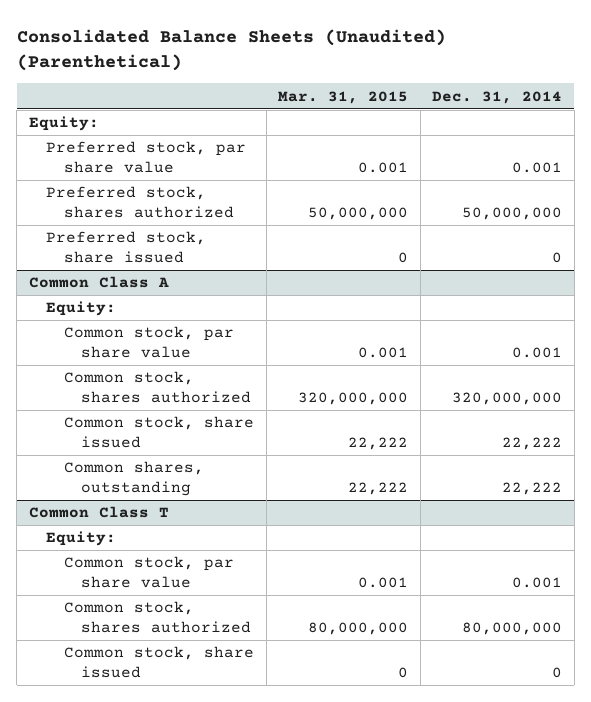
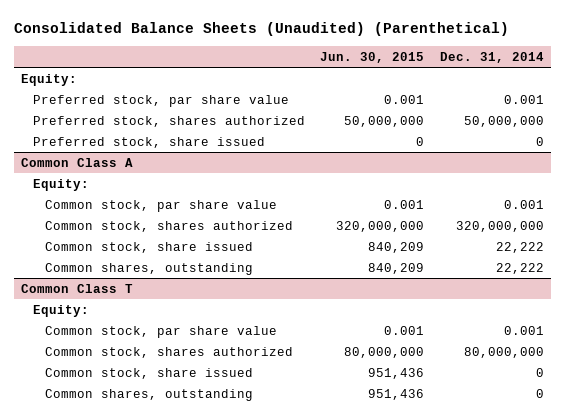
[278,90,409,104] Mar. 31, 2015 -> none
none -> [320,51,425,63] Jun. 30, 2015
none -> [45,388,254,401] Common shares, outstanding

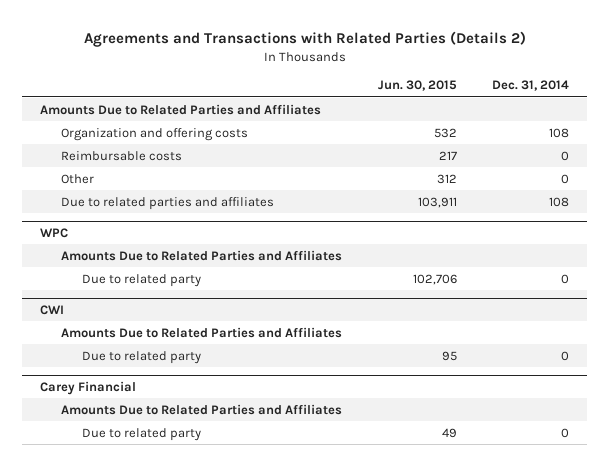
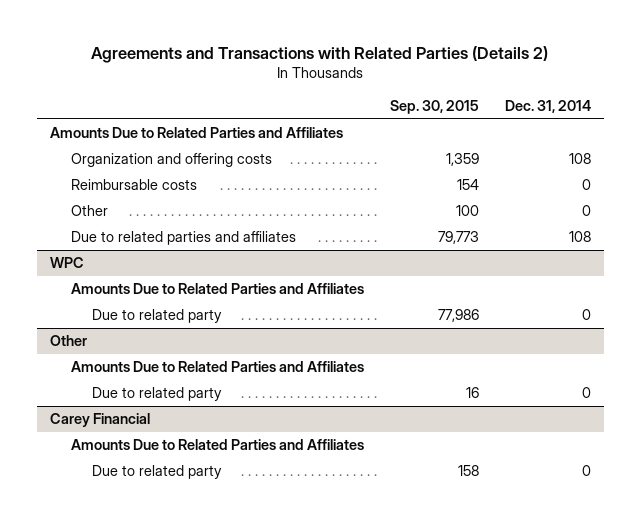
[377,80,457,92] Jun. 30, 2015 -> none
none -> [390,100,480,115] Sep. 30, 2015
[40,304,65,315] CWI -> [49,335,87,347] Other

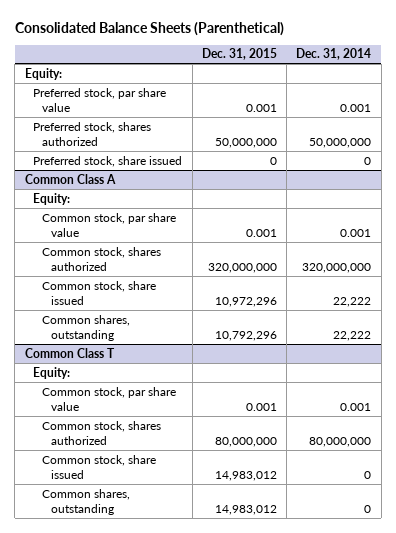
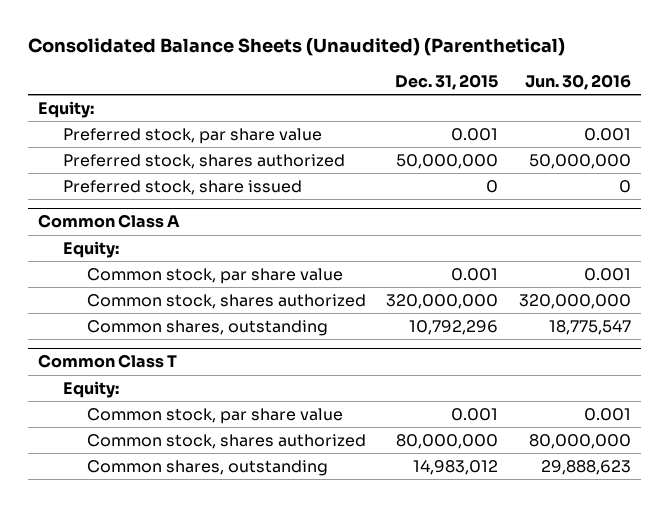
[14,21,284,36] Consolidated Balance Sheets (Parenthetical) -> [27,38,565,57] Consolidated Balance Sheets (Unaudited) (Parenthetical)
[296,48,372,61] Dec. 31, 2014 -> none
none -> [525,74,632,91] Jun. 30, 2016
[42,280,157,305] Common stock, share issued -> none
[42,454,157,479] Common stock, share issued -> none

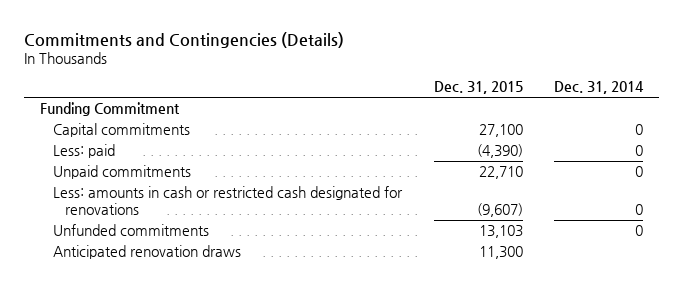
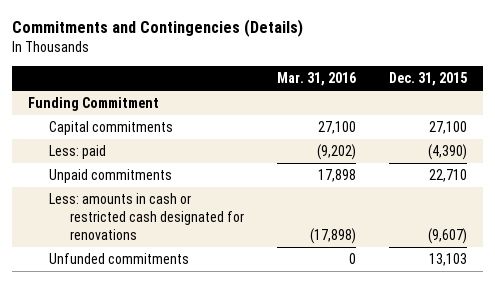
[554,81,645,95] Dec. 31, 2014 -> none
none -> [276,72,356,87] Mar. 31, 2016
[52,245,241,260] Anticipated renovation draws -> none

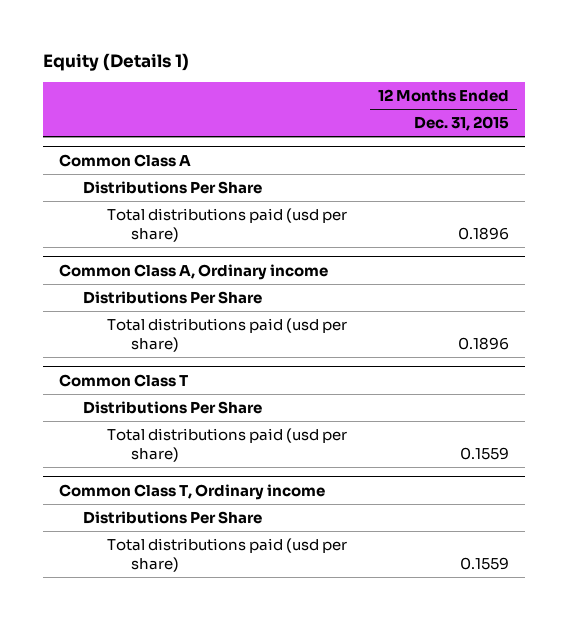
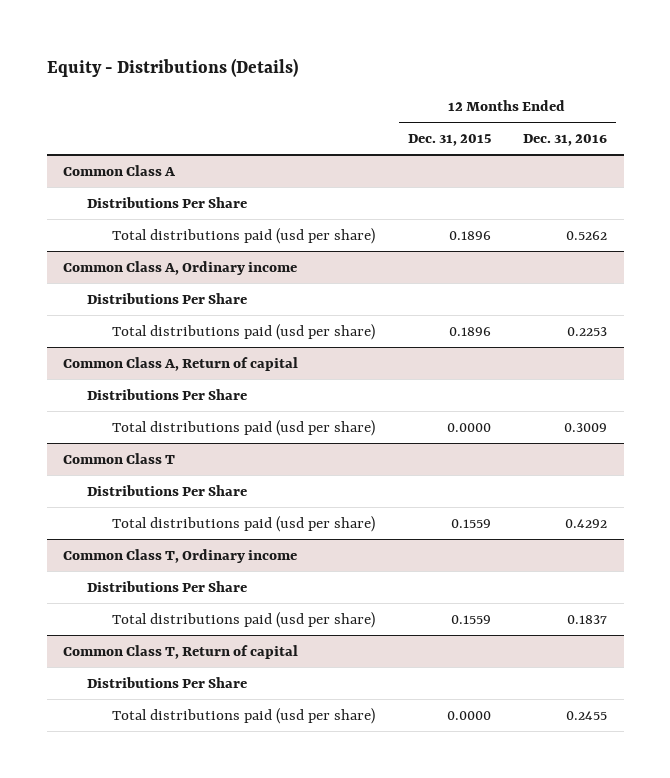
[43,52,190,71] Equity (Details 1) -> [46,57,298,77] Equity - Distributions (Details)
none -> [523,134,608,147] Dec. 31, 2016
none -> [62,357,298,372] Common Class A, Return of capital
none -> [87,389,248,401] Distributions Per Share
none -> [111,420,375,437] Total distributions paid (usd per share)
none -> [62,645,298,660] Common Class T, Return of capital
none -> [87,677,248,689] Distributions Per Share
none -> [111,708,375,725] Total distributions paid (usd per share)

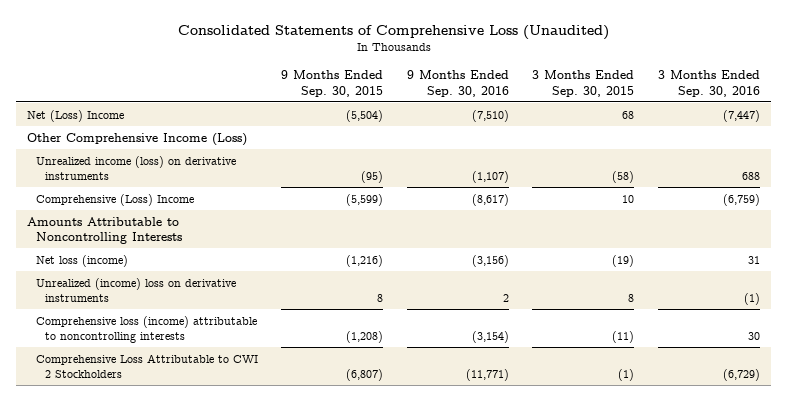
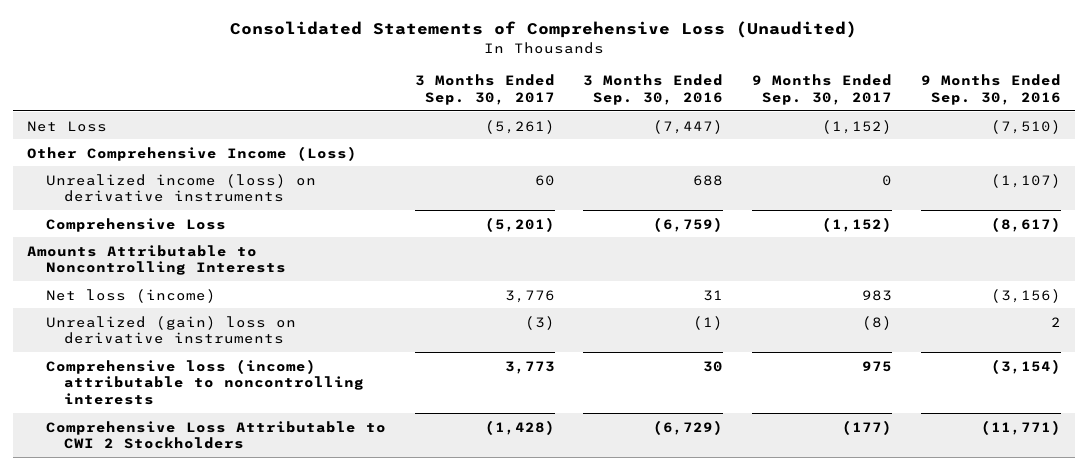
[281,70,384,97] 9 Months Ended Sep. 30, 2015 -> none
[532,70,635,97] 3 Months Ended Sep. 30, 2015 -> none
none -> [414,73,555,105] 3 Months Ended Sep. 30, 2017
none -> [752,73,893,105] 9 Months Ended Sep. 30, 2017
[27,109,125,122] Net (Loss) Income -> [27,120,108,132] Net Loss
[36,193,195,206] Comprehensive (Loss) Income -> [45,217,226,232] Comprehensive Loss
[36,277,237,303] Unrealized (income) loss on derivative instruments -> [45,315,296,345] Unrealized (gain) loss on derivative instruments

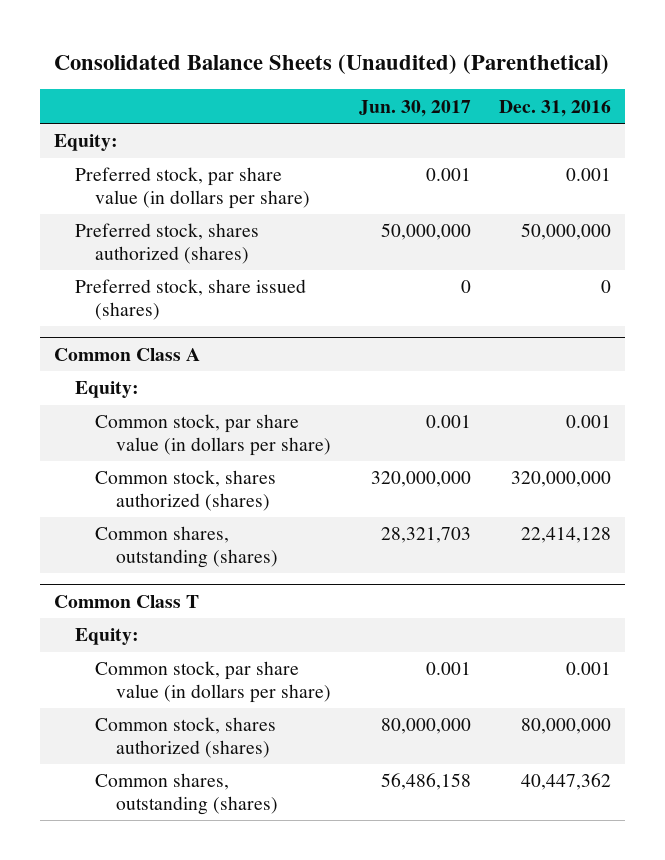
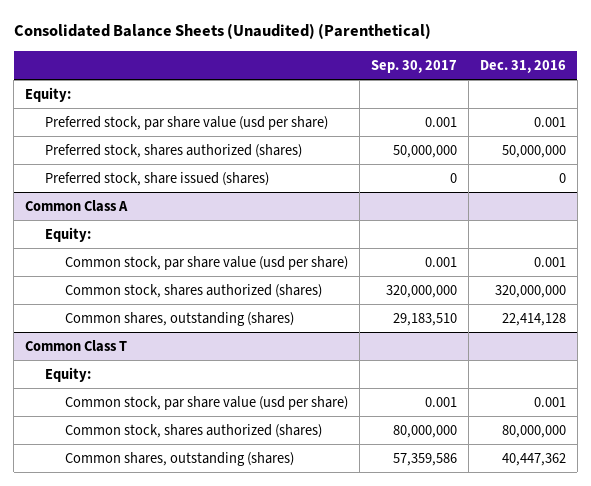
[358,99,471,117] Jun. 30, 2017 -> none
none -> [370,59,457,73] Sep. 30, 2017
[74,167,311,209] Preferred stock, par share value (in dollars per share) -> [45,115,329,130] Preferred stock, par share value (usd per share)
[95,414,331,456] Common stock, par share value (in dollars per share) -> [65,255,349,270] Common stock, par share value (usd per share)
[95,661,331,703] Common stock, par share value (in dollars per share) -> [65,395,349,410] Common stock, par share value (usd per share)

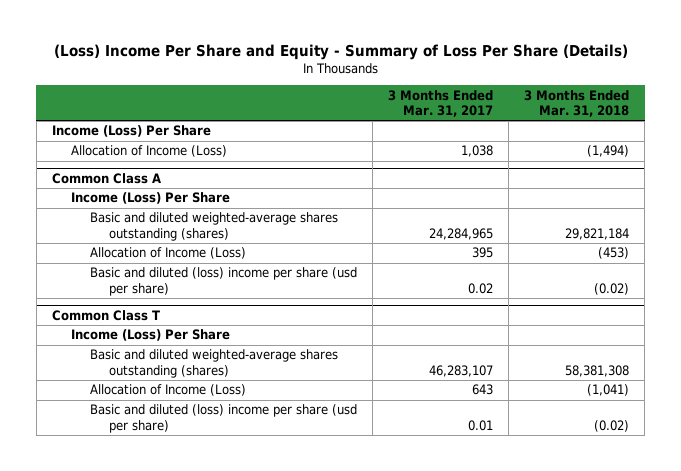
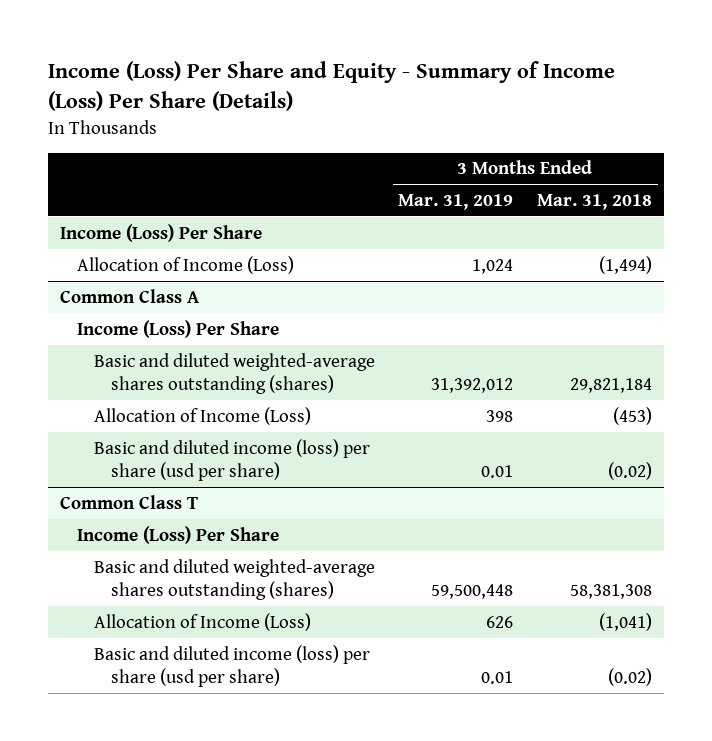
[53,43,628,60] (Loss) Income Per Share and Equity - Summary of Loss Per Share (Details) -> [48,61,616,111] Income (Loss) Per Share and Equity - Summary of Income (Loss) Per Share (Details)
[388,89,494,117] 3 Months Ended Mar. 31, 2017 -> none
none -> [398,194,514,211] Mar. 31, 2019
[89,267,357,296] Basic and diluted (loss) income per share (usd per share) -> [93,438,370,482] Basic and diluted income (loss) per share (usd per share)
[89,404,357,433] Basic and diluted (loss) income per share (usd per share) -> [93,644,370,688] Basic and diluted income (loss) per share (usd per share)

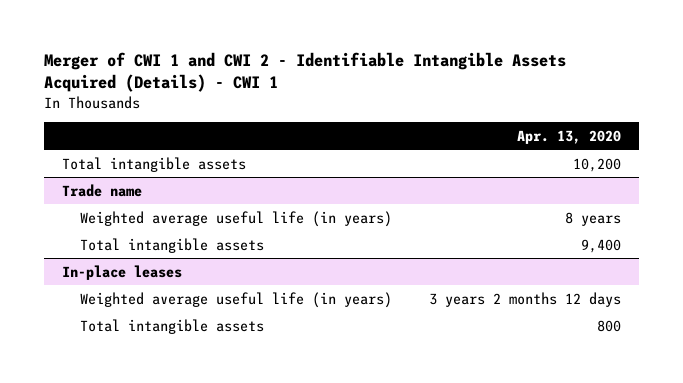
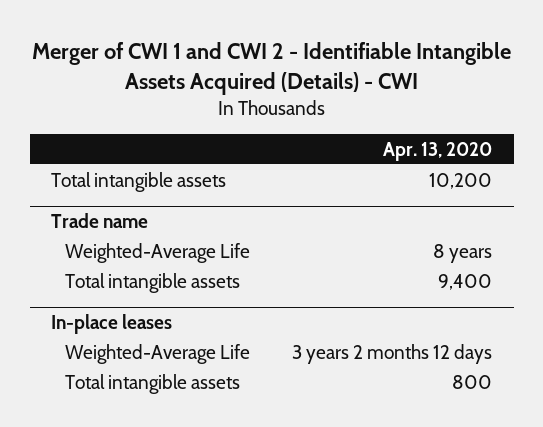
[43,52,566,93] Merger of CWI 1 and CWI 2 - Identifiable Intangible Assets Acquired (Details) - CWI 1 -> [31,42,511,96] Merger of CWI 1 and CWI 2 - Identifiable Intangible Assets Acquired (Details) - CWI
[79,210,392,227] Weighted average useful life (in years) -> [64,242,250,263] Weighted-Average Life
[79,291,392,308] Weighted average useful life (in years) -> [64,343,250,364] Weighted-Average Life

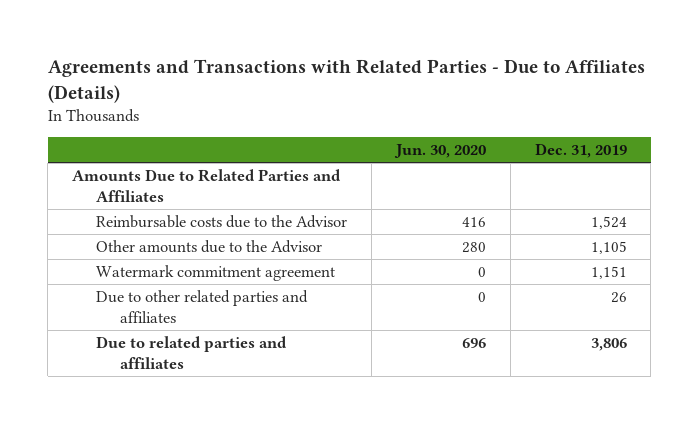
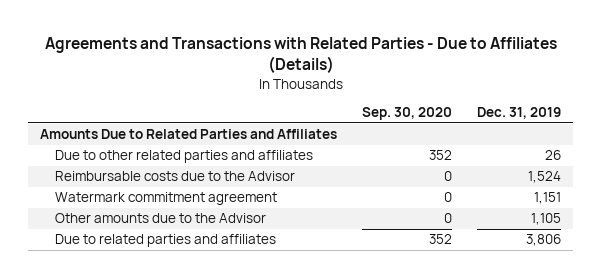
[393,144,486,159] Jun. 30, 2020 -> none
none -> [362,107,453,121] Sep. 30, 2020
[95,289,308,323] Due to other related parties and affiliates -> [55,150,314,164] Due to other related parties and affiliates
[95,239,322,253] Other amounts due to the Advisor -> [55,213,267,224] Other amounts due to the Advisor

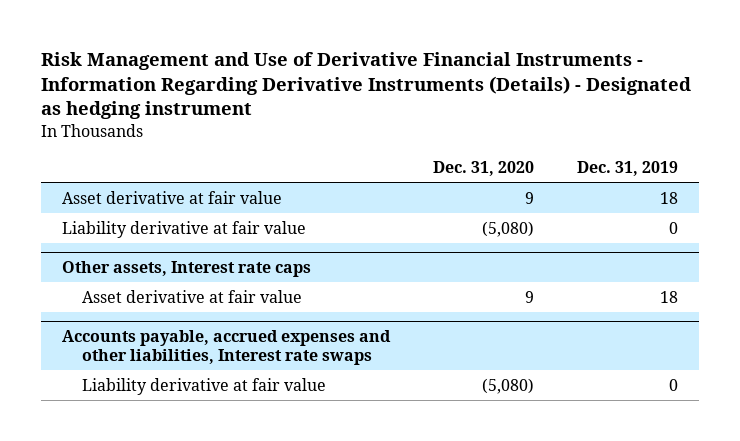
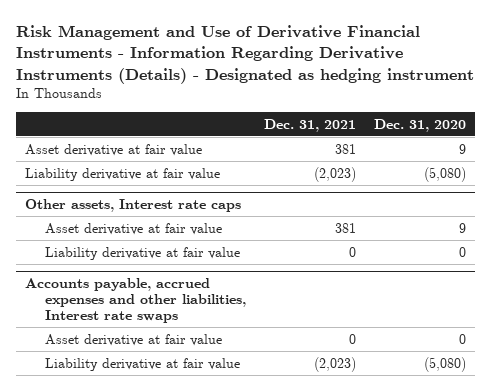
[576,161,678,177] Dec. 31, 2019 -> none
none -> [263,118,356,132] Dec. 31, 2021
none -> [44,246,240,260] Liability derivative at fair value
none -> [44,333,222,346] Asset derivative at fair value

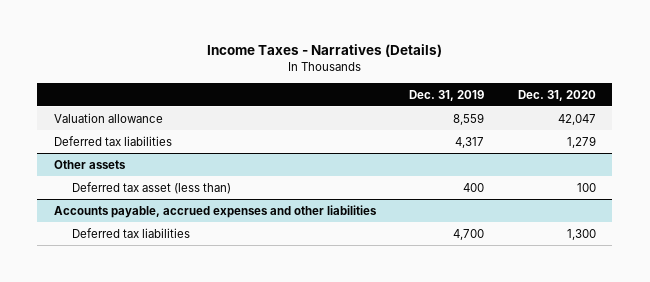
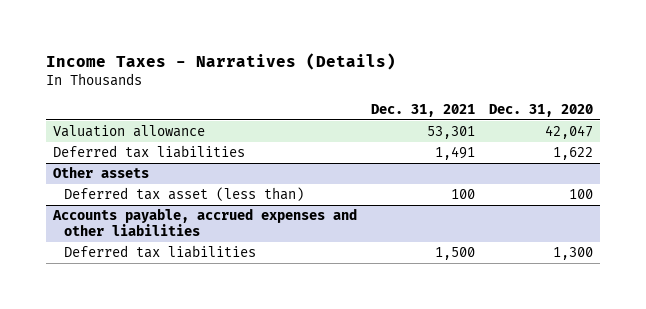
[409,89,485,101] Dec. 31, 2019 -> none
none -> [370,103,475,117] Dec. 31, 2021
[566,135,596,148] 1,279 -> [552,147,593,161] 1,622

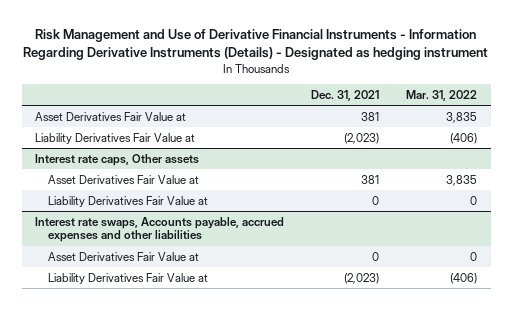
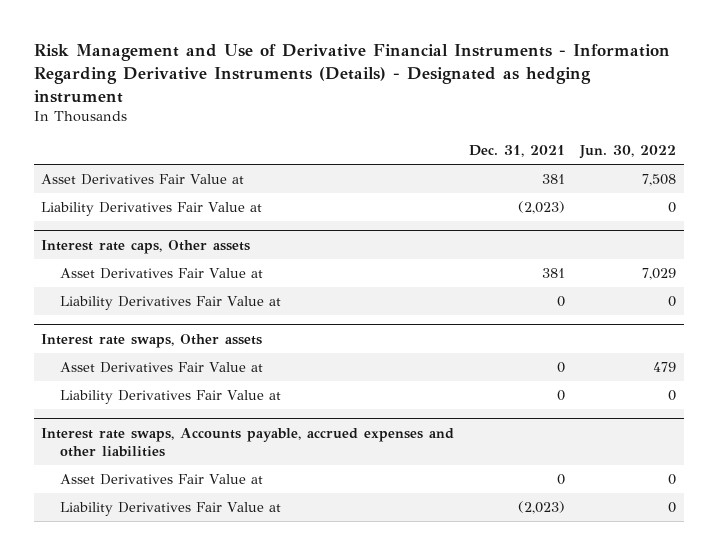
[406,89,478,101] Mar. 31, 2022 -> none
none -> [579,145,677,160] Jun. 30, 2022
none -> [41,333,263,348] Interest rate swaps, Other assets
none -> [59,362,263,374] Asset Derivatives Fair Value at
none -> [59,390,281,405] Liability Derivatives Fair Value at

